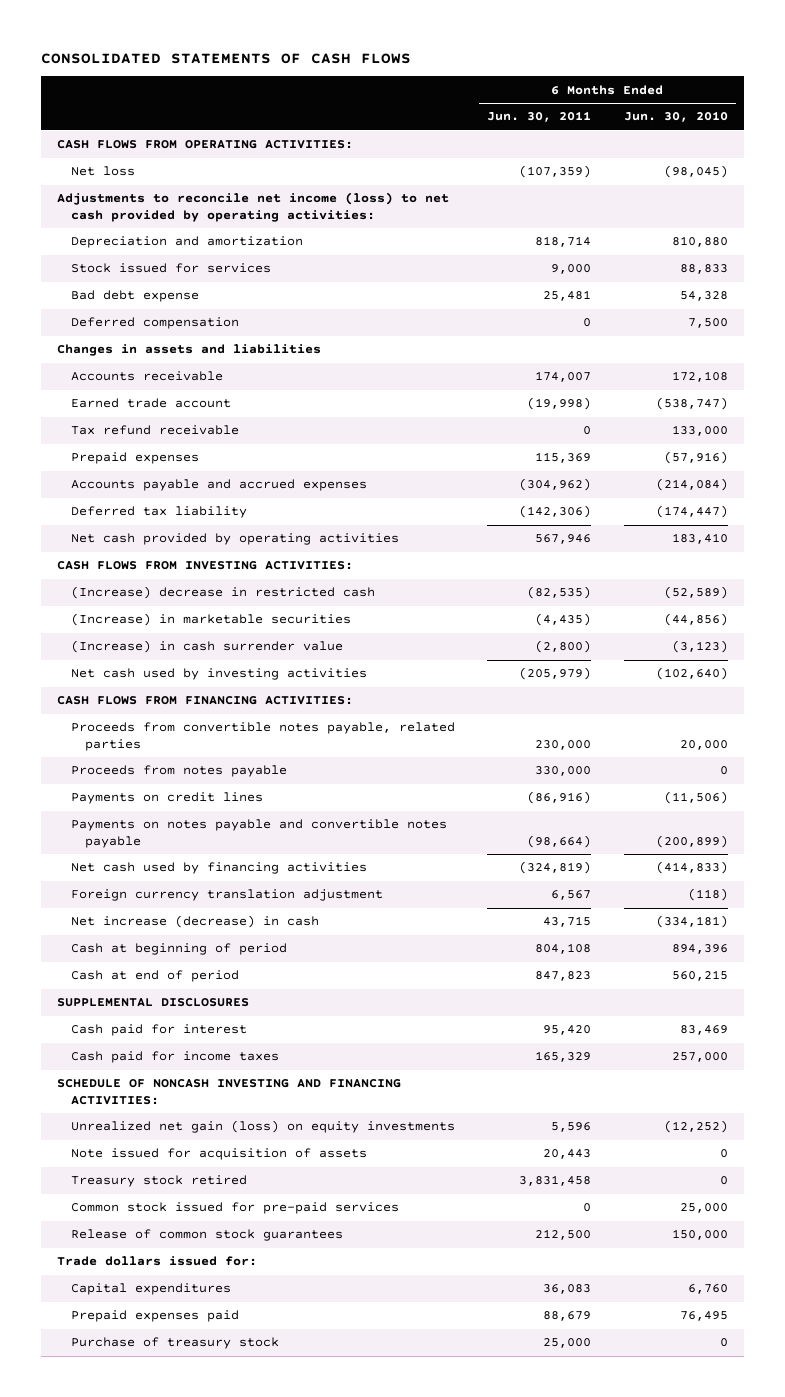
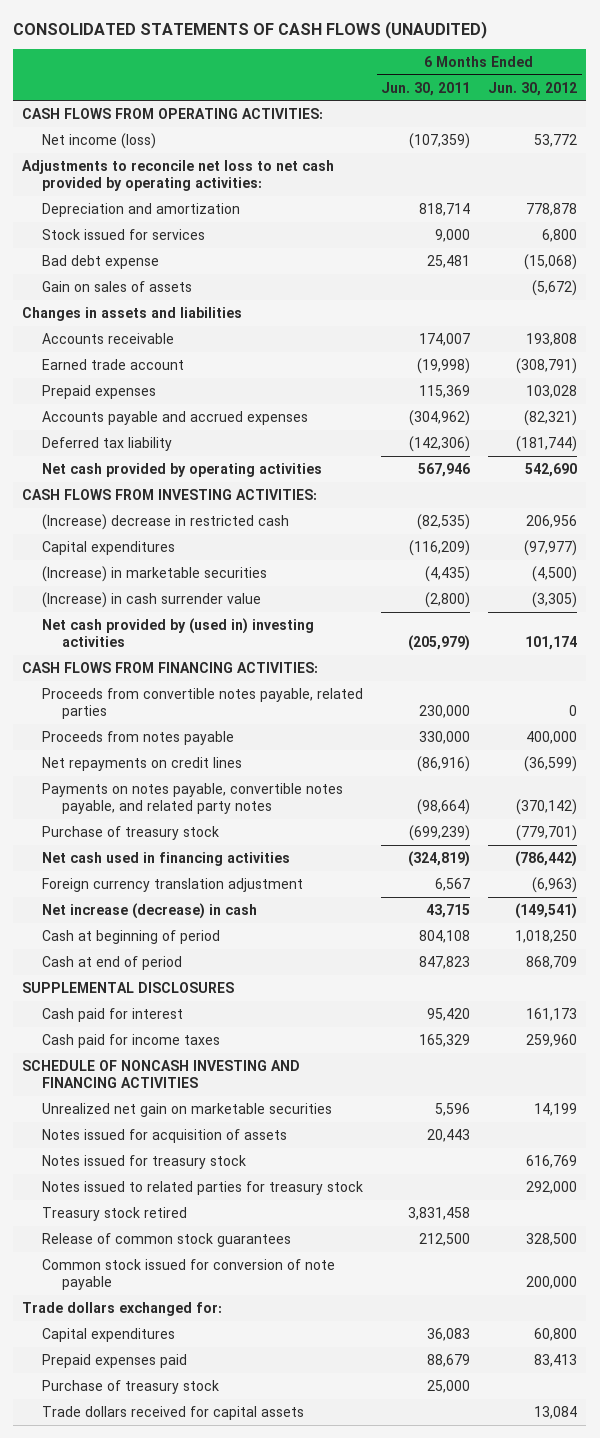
[41,52,412,64] CONSOLIDATED STATEMENTS OF CASH FLOWS -> [13,20,488,39] CONSOLIDATED STATEMENTS OF CASH FLOWS (UNAUDITED)
[623,111,728,123] Jun. 30, 2010 -> none
none -> [488,81,578,96] Jun. 30, 2012
[71,166,136,177] Net loss -> [42,132,157,149] Net income (loss)
[57,192,450,222] Adjustments to reconcile net income (loss) to net cash provided by operating activities: -> [22,159,335,192] Adjustments to reconcile net loss to net cash provided by operating activities:
[71,317,240,330] Deferred compensation -> none
none -> [42,280,193,292] Gain on sales of assets
[71,425,240,436] Tax refund receivable -> none
none -> [42,540,176,555] Capital expenditures
[71,668,368,681] Net cash used by investing activities -> [42,617,315,648] Net cash provided by (used in) investing activities
[71,792,264,805] Payments on credit lines -> [42,756,243,771] Net repayments on credit lines
[71,819,448,848] Payments on notes payable and convertible notes payable -> [42,782,344,815] Payments on notes payable, convertible notes payable, and related party notes
none -> [42,825,220,840] Purchase of treasury stock
[71,862,368,875] Net cash used by financing activities -> [42,851,291,866] Net cash used in financing activities
[57,1079,402,1105] SCHEDULE OF NONCASH INVESTING AND FINANCING ACTIVITIES: -> [22,1059,301,1089] SCHEDULE OF NONCASH INVESTING AND FINANCING ACTIVITIES
[71,1120,456,1134] Unrealized net gain (loss) on equity investments -> [42,1102,333,1117] Unrealized net gain on marketable securities
[71,1148,368,1161] Note issued for acquisition of assets -> [42,1128,288,1143] Notes issued for acquisition of assets
none -> [42,1154,247,1169] Notes issued for treasury stock
none -> [42,1180,364,1195] Notes issued to related parties for treasury stock
[71,1202,400,1215] Common stock issued for pre-paid services -> none
none -> [42,1258,336,1291] Common stock issued for conversion of note payable
[57,1256,258,1267] Trade dollars issued for: -> [22,1301,223,1316] Trade dollars exchanged for:
none -> [42,1405,305,1420] Trade dollars received for capital assets

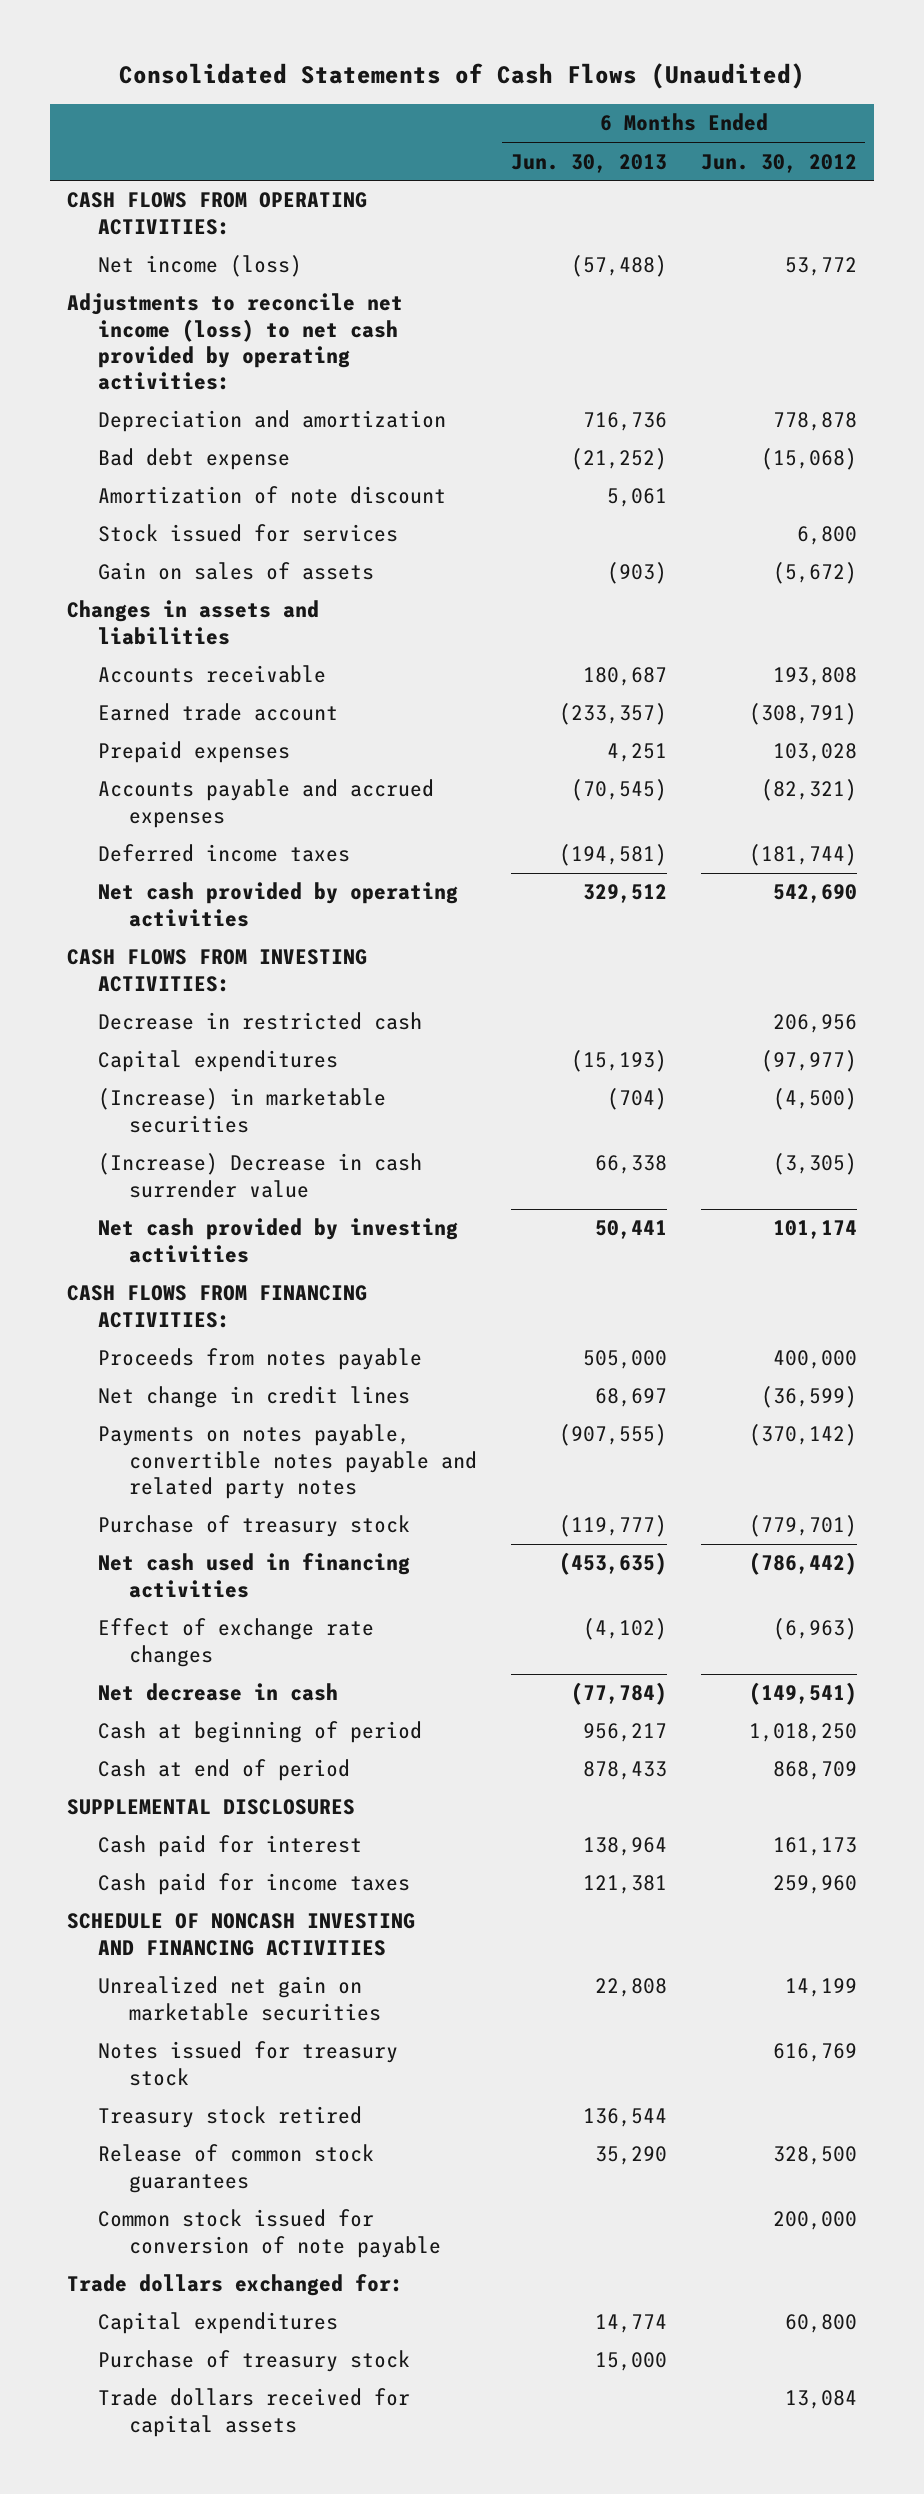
[13,20,488,39] CONSOLIDATED STATEMENTS OF CASH FLOWS (UNAUDITED) -> [119,63,806,90] Consolidated Statements of Cash Flows (Unaudited)
[381,81,471,96] Jun. 30, 2011 -> none
none -> [510,153,667,173] Jun. 30, 2013
[22,159,335,192] Adjustments to reconcile net loss to net cash provided by operating activities: -> [67,293,404,391] Adjustments to reconcile net income (loss) to net cash provided by operating activities:
none -> [98,486,447,505] Amortization of note discount
[42,228,206,240] Stock issued for services -> [98,524,399,543] Stock issued for services
[42,436,173,451] Deferred tax liability -> [98,844,351,863] Deferred income taxes
[42,513,290,530] (Increase) decrease in restricted cash -> [98,1012,423,1031] Decrease in restricted cash
[42,591,262,608] (Increase) in cash surrender value -> [98,1153,423,1198] (Increase) Decrease in cash surrender value
[42,617,315,648] Net cash provided by (used in) investing activities -> [98,1218,459,1263] Net cash provided by investing activities
[42,687,364,720] Proceeds from convertible notes payable, related parties -> none
[42,756,243,771] Net repayments on credit lines -> [98,1386,411,1409] Net change in credit lines
[42,782,344,815] Payments on notes payable, convertible notes payable, and related party notes -> [98,1424,477,1500] Payments on notes payable, convertible notes payable and related party notes
[42,877,304,892] Foreign currency translation adjustment -> [98,1618,375,1667] Effect of exchange rate changes
[42,902,258,919] Net increase (decrease) in cash -> [98,1683,339,1702] Net decrease in cash
[42,1128,288,1143] Notes issued for acquisition of assets -> none
[42,1180,364,1195] Notes issued to related parties for treasury stock -> none
[42,1353,188,1368] Prepaid expenses paid -> none

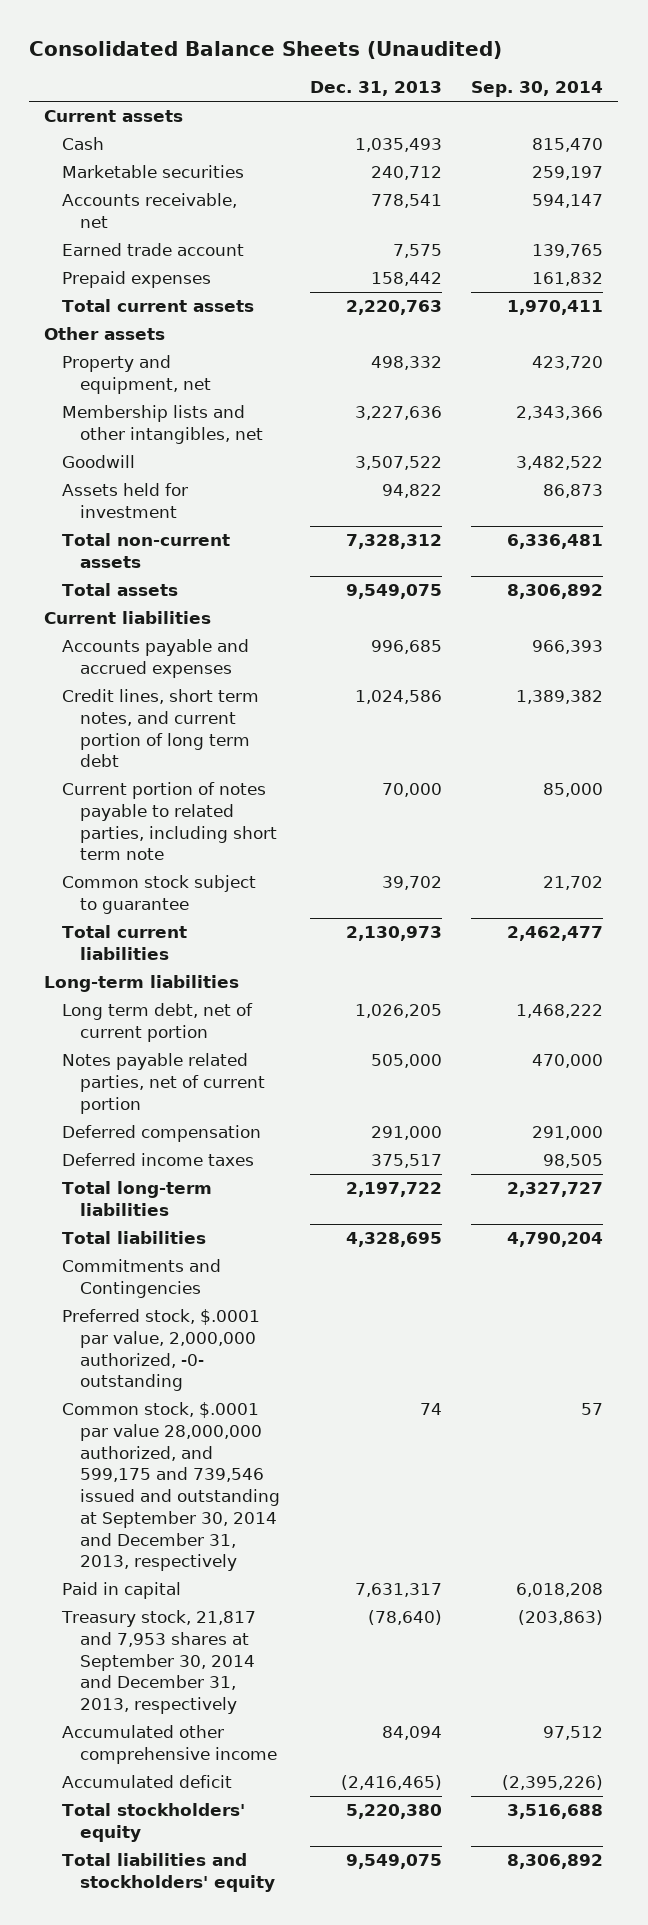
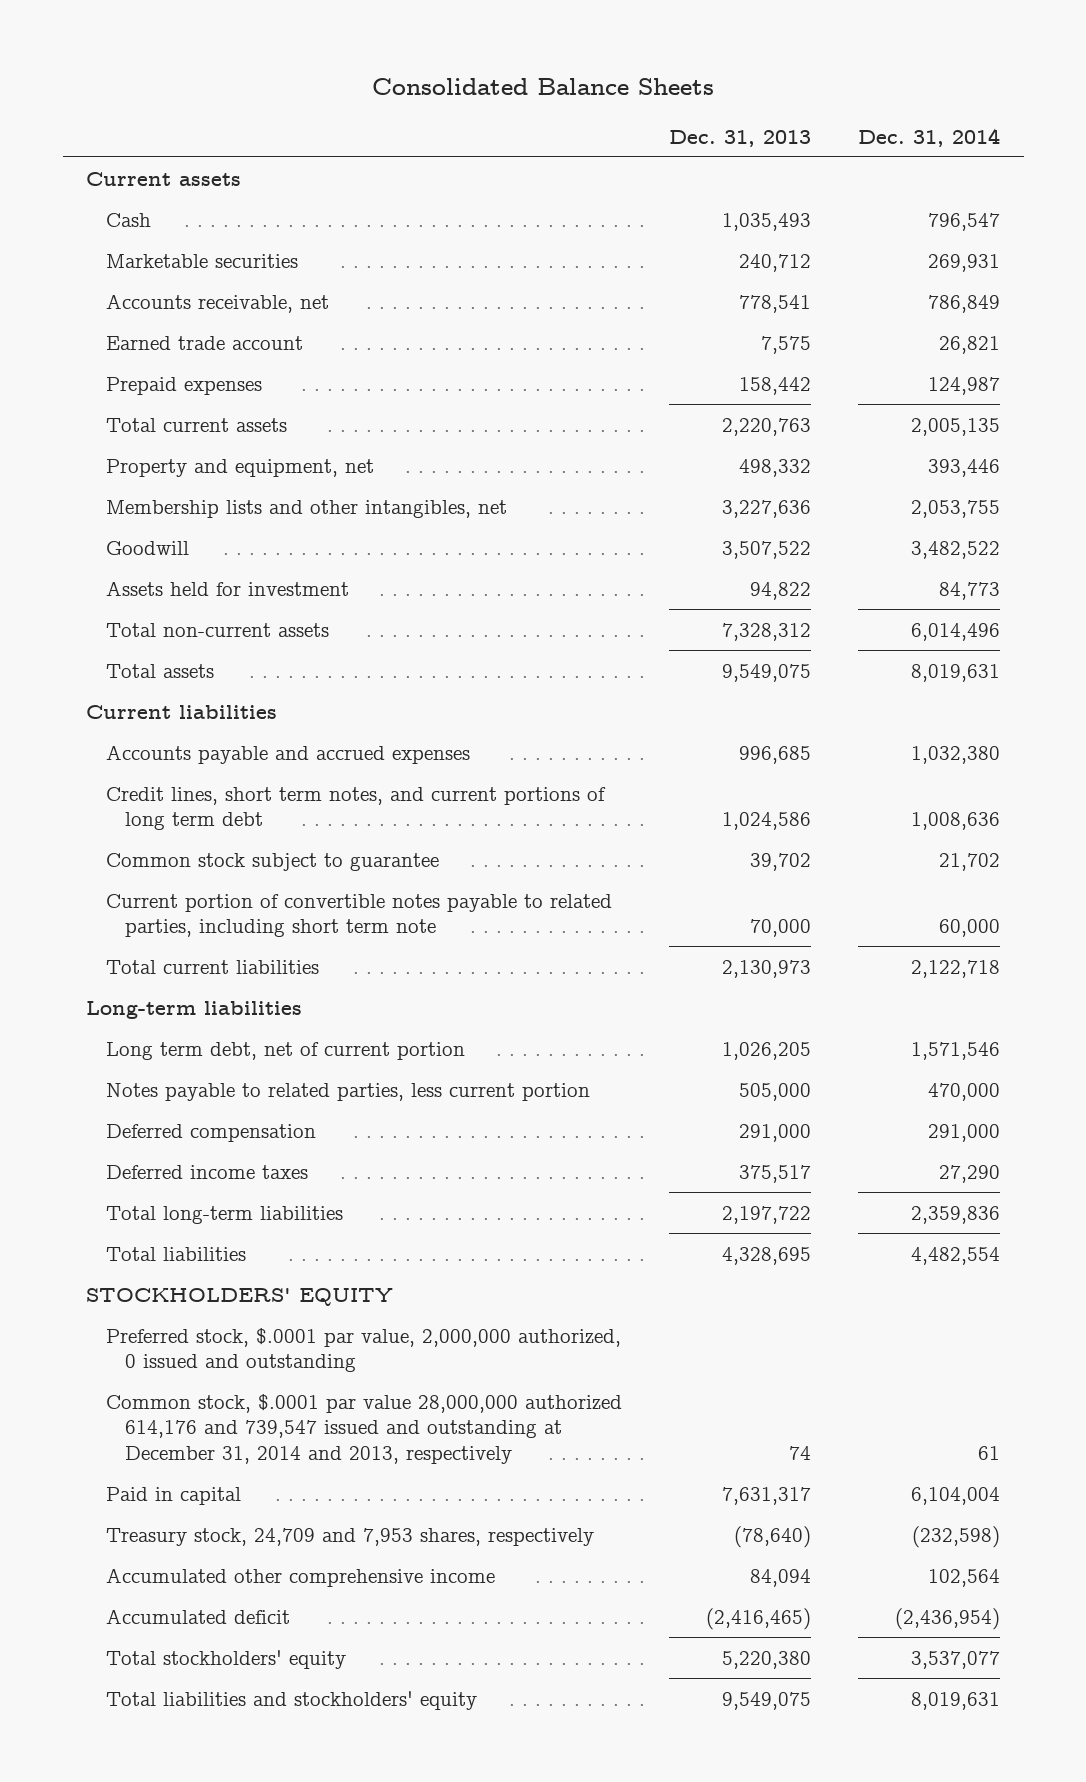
[29,40,503,59] Consolidated Balance Sheets (Unaudited) -> [372,78,715,96] Consolidated Balance Sheets
[471,81,604,98] Sep. 30, 2014 -> none
none -> [858,127,1001,147] Dec. 31, 2014
[44,327,166,341] Other assets -> none
[62,782,277,861] Current portion of notes payable to related parties, including short term note -> none
[62,689,260,768] Credit lines, short term notes, and current portion of long term debt -> [105,786,606,831] Credit lines, short term notes, and current portions of long term debt
none -> [105,893,612,938] Current portion of convertible notes payable to related parties, including short term note
[62,1053,265,1114] Notes payable related parties, net of current portion -> [105,1082,590,1101] Notes payable to related parties, less current portion
[62,1259,222,1299] Commitments and Contingencies -> none
none -> [86,1287,394,1306] STOCKHOLDERS' EQUITY
[62,1309,261,1392] Preferred stock, $.0001 par value, 2,000,000 authorized, -0- outstanding -> [105,1327,621,1373] Preferred stock, $.0001 par value, 2,000,000 authorized, 0 issued and outstanding
[62,1402,280,1572] Common stock, $.0001 par value 28,000,000 authorized, and 599,175 and 739,546 issued and outstanding at September 30, 2014 and December 31, 2013, respectively -> [105,1393,622,1464] Common stock, $.0001 par value 28,000,000 authorized 614,176 and 739,547 issued and outstanding at December 31, 2014 and 2013, respectively
[61,1610,257,1715] Treasury stock, 21,817 and 7,953 shares at September 30, 2014 and December 31, 2013, respectively -> [105,1527,594,1546] Treasury stock, 24,709 and 7,953 shares, respectively

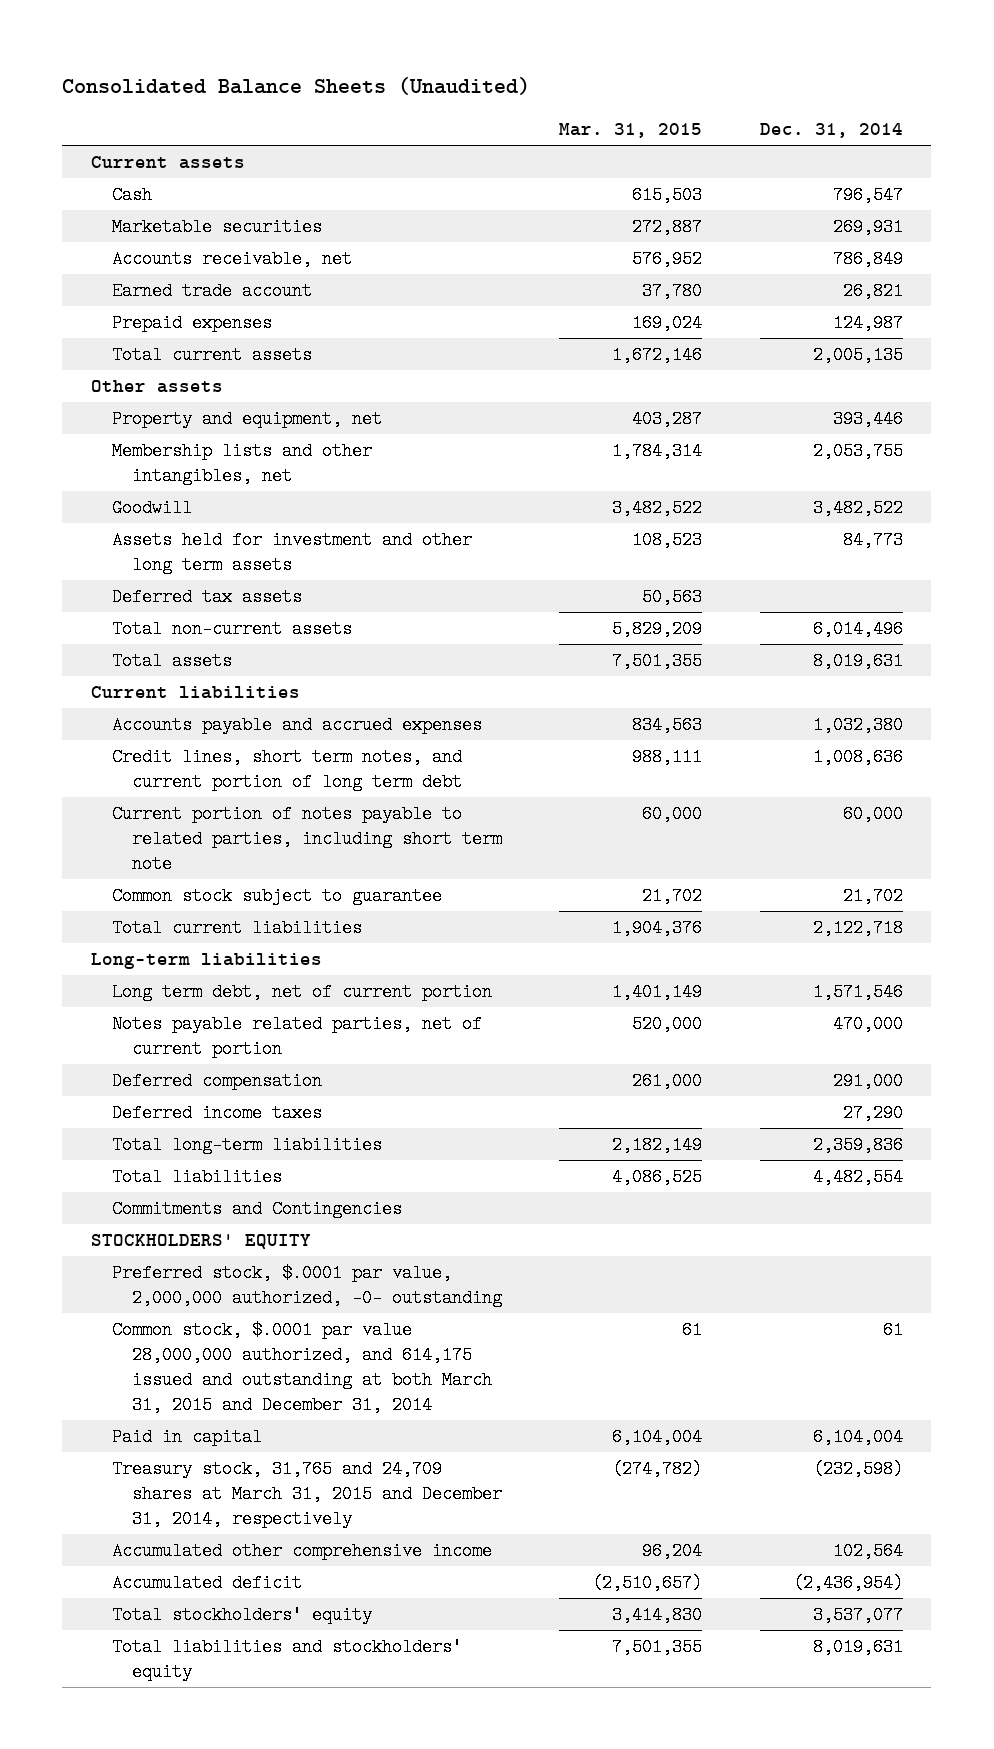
[372,78,715,96] Consolidated Balance Sheets -> [62,77,531,96] Consolidated Balance Sheets (Unaudited)
[668,129,811,147] Dec. 31, 2013 -> none
none -> [559,123,703,139] Mar. 31, 2015
none -> [91,379,224,393] Other assets
[105,580,349,596] Assets held for investment -> [111,530,472,574] Assets held for investment and other long term assets
none -> [111,587,302,606] Deferred tax assets
[105,786,606,831] Credit lines, short term notes, and current portions of long term debt -> [111,747,463,791] Credit lines, short term notes, and current portion of long term debt
none -> [111,804,503,873] Current portion of notes payable to related parties, including short term note
[105,893,612,938] Current portion of convertible notes payable to related parties, including short term note -> none
[105,1082,590,1101] Notes payable to related parties, less current portion -> [111,1014,482,1058] Notes payable related parties, net of current portion
none -> [111,1199,402,1218] Commitments and Contingencies
[105,1327,621,1373] Preferred stock, $.0001 par value, 2,000,000 authorized, 0 issued and outstanding -> [111,1263,503,1307] Preferred stock, $.0001 par value, 2,000,000 authorized, -0- outstanding
[105,1393,622,1464] Common stock, $.0001 par value 28,000,000 authorized 614,176 and 739,547 issued and outstanding at December 31, 2014 and 2013, respectively -> [111,1320,493,1414] Common stock, $.0001 par value 28,000,000 authorized, and 614,175 issued and outstanding at both March 31, 2015 and December 31, 2014
[105,1527,594,1546] Treasury stock, 24,709 and 7,953 shares, respectively -> [111,1459,503,1528] Treasury stock, 31,765 and 24,709 shares at March 31, 2015 and December 31, 2014, respectively

